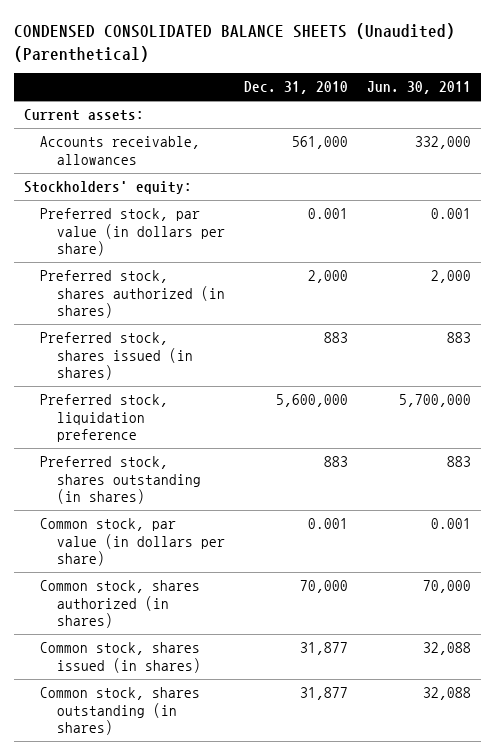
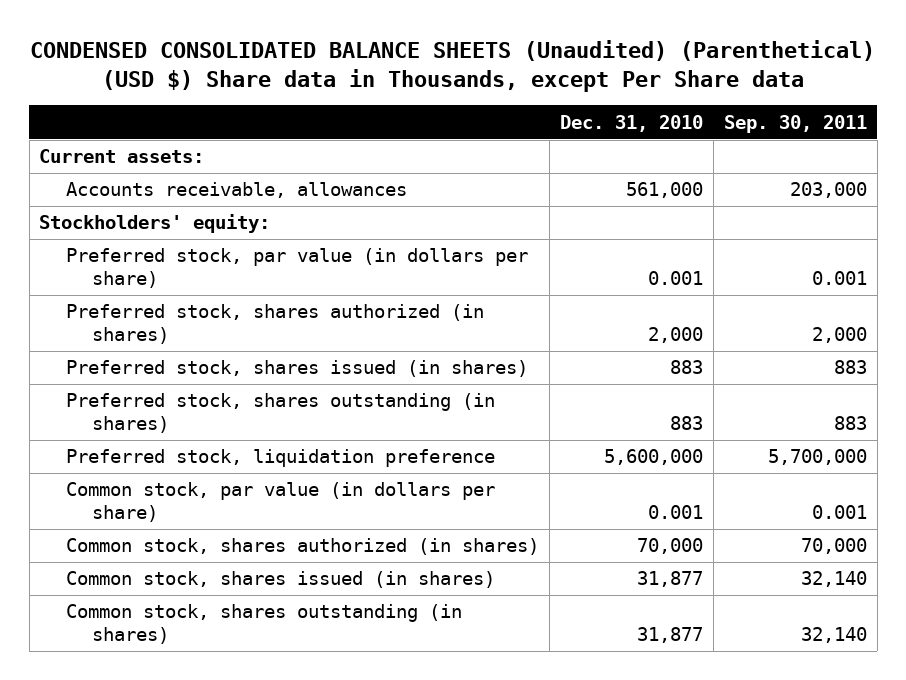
[14,23,456,62] CONDENSED CONSOLIDATED BALANCE SHEETS (Unaudited) (Parenthetical) -> [30,39,876,92] CONDENSED CONSOLIDATED BALANCE SHEETS (Unaudited) (Parenthetical) (USD $) Share data in Thousands, except Per Share data
[367,81,472,95] Jun. 30, 2011 -> none
none -> [723,114,867,133] Sep. 30, 2011
[40,394,169,443] Preferred stock, liquidation preference -> [65,449,495,468] Preferred stock, liquidation preference

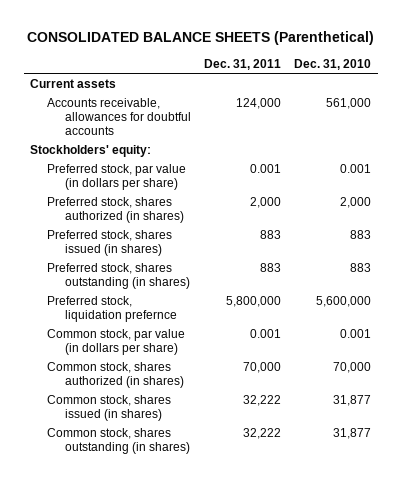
[30,39,876,92] CONDENSED CONSOLIDATED BALANCE SHEETS (Unaudited) (Parenthetical) (USD $) Share data in Thousands, except Per Share data -> [26,31,374,46] CONSOLIDATED BALANCE SHEETS (Parenthetical)
[723,114,867,133] Sep. 30, 2011 -> none
none -> [204,58,282,70] Dec. 31, 2011
[39,149,205,164] Current assets: -> [30,78,117,88] Current assets
[65,182,407,199] Accounts receivable, allowances -> [47,97,191,135] Accounts receivable, allowances for doubtful accounts
[65,449,495,468] Preferred stock, liquidation preference -> [47,295,177,322] Preferred stock, liquidation prefernce

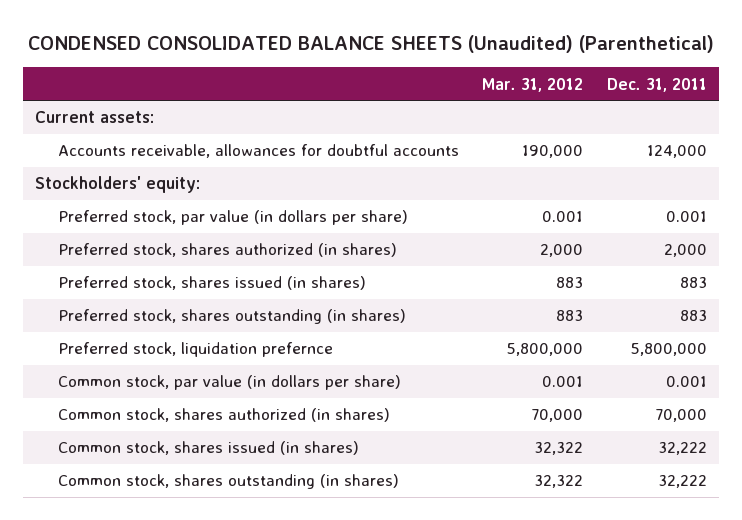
[26,31,374,46] CONSOLIDATED BALANCE SHEETS (Parenthetical) -> [27,35,714,54] CONDENSED CONSOLIDATED BALANCE SHEETS (Unaudited) (Parenthetical)
[294,58,372,70] Dec. 31, 2010 -> none
none -> [482,77,584,92] Mar. 31, 2012
[30,78,117,88] Current assets -> [35,111,155,124] Current assets:

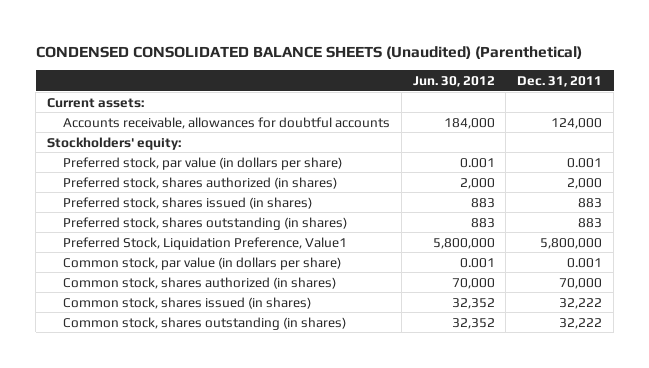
[482,77,584,92] Mar. 31, 2012 -> none
none -> [412,75,495,87] Jun. 30, 2012
[57,342,333,358] Preferred stock, liquidation prefernce -> [62,236,347,250] Preferred Stock, Liquidation Preference, Value1

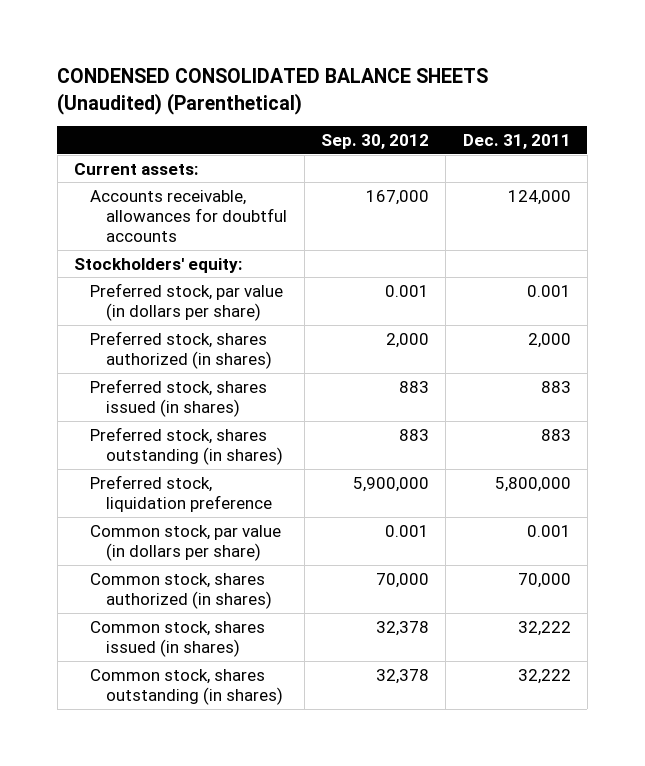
[412,75,495,87] Jun. 30, 2012 -> none
none -> [320,134,429,150] Sep. 30, 2012
[62,236,347,250] Preferred Stock, Liquidation Preference, Value1 -> [90,474,273,513] Preferred stock, liquidation preference

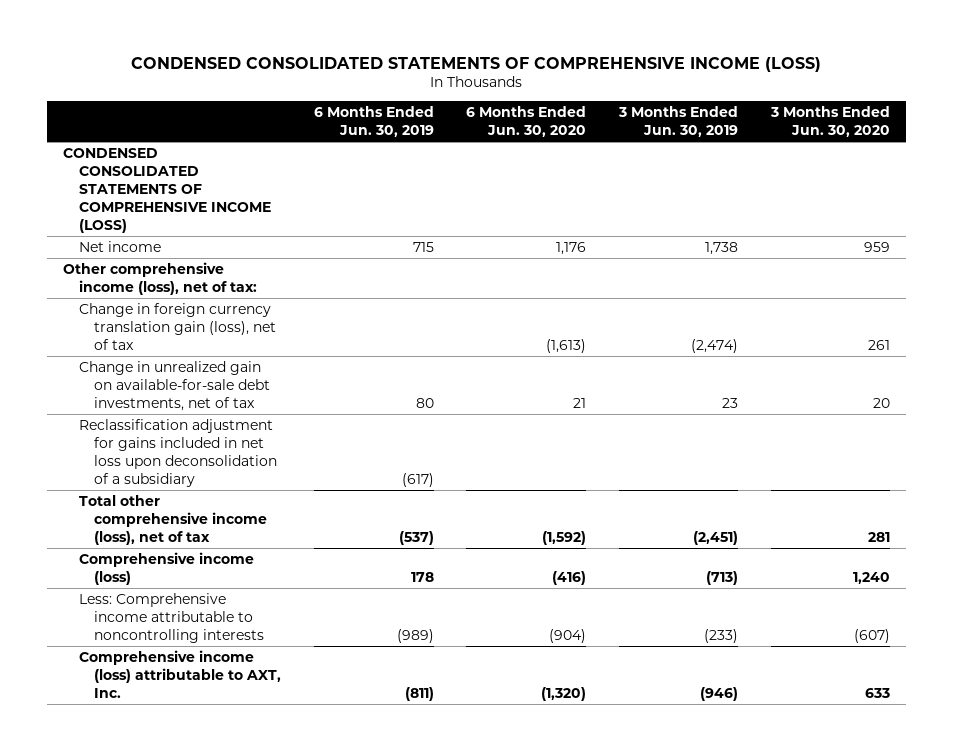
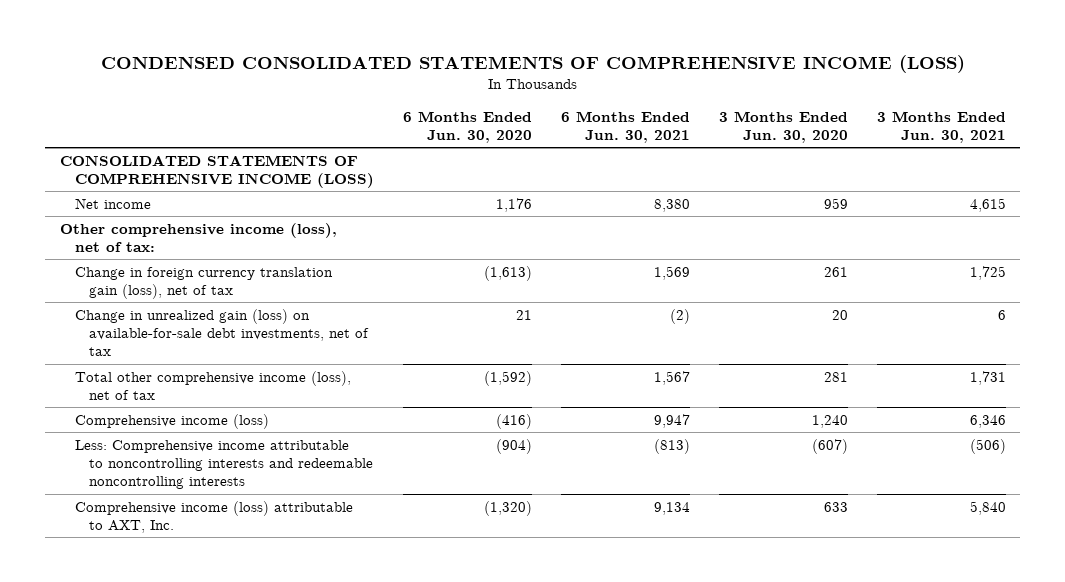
[313,106,434,138] 6 Months Ended Jun. 30, 2019 -> none
[618,106,739,138] 3 Months Ended Jun. 30, 2019 -> none
none -> [560,110,690,143] 6 Months Ended Jun. 30, 2021
none -> [876,110,1006,143] 3 Months Ended Jun. 30, 2021
[63,147,271,233] CONDENSED CONSOLIDATED STATEMENTS OF COMPREHENSIVE INCOME (LOSS) -> [59,154,374,188] CONSOLIDATED STATEMENTS OF COMPREHENSIVE INCOME (LOSS)
[78,418,278,487] Reclassification adjustment for gains included in net loss upon deconsolidation of a subsidiary -> none
[78,360,271,411] Change in unrealized gain on available-for-sale debt investments, net of tax -> [74,308,370,357] Change in unrealized gain (loss) on available-for-sale debt investments, net of tax
[78,592,265,643] Less: Comprehensive income attributable to noncontrolling interests -> [74,439,374,490] Less: Comprehensive income attributable to noncontrolling interests and redeemable noncontrolling interests

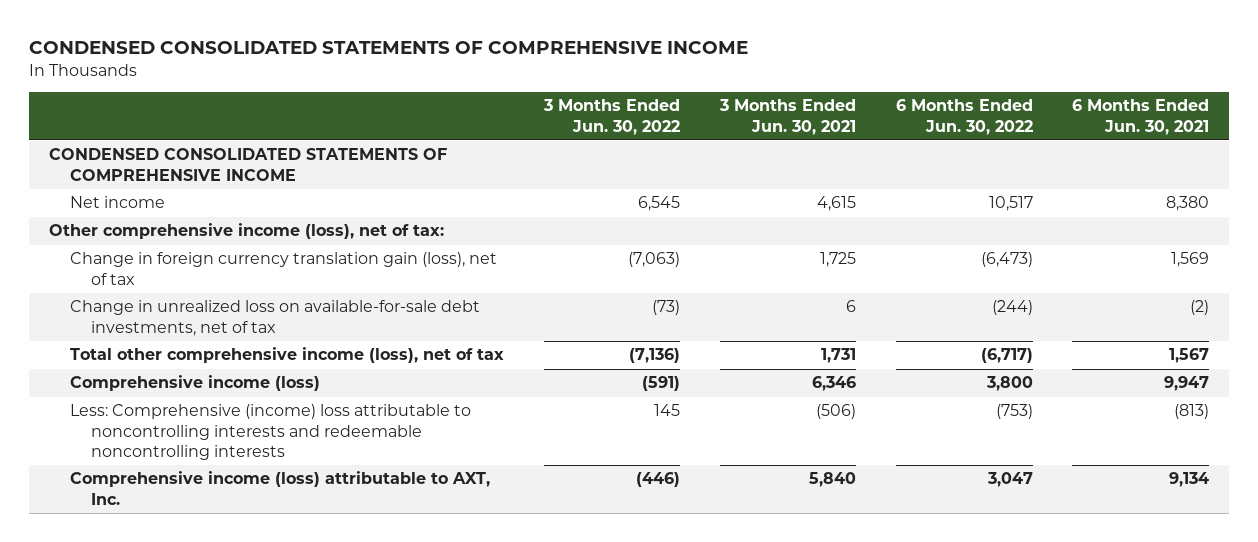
[100,54,965,73] CONDENSED CONSOLIDATED STATEMENTS OF COMPREHENSIVE INCOME (LOSS) -> [28,40,748,54] CONDENSED CONSOLIDATED STATEMENTS OF COMPREHENSIVE INCOME
[402,110,532,143] 6 Months Ended Jun. 30, 2020 -> none
[718,110,848,143] 3 Months Ended Jun. 30, 2020 -> none
none -> [542,99,680,135] 3 Months Ended Jun. 30, 2022
none -> [895,99,1033,135] 6 Months Ended Jun. 30, 2022
[59,154,374,188] CONSOLIDATED STATEMENTS OF COMPREHENSIVE INCOME (LOSS) -> [48,148,447,181] CONDENSED CONSOLIDATED STATEMENTS OF COMPREHENSIVE INCOME
[74,308,370,357] Change in unrealized gain (loss) on available-for-sale debt investments, net of tax -> [70,300,481,336] Change in unrealized loss on available-for-sale debt investments, net of tax
[74,439,374,490] Less: Comprehensive income attributable to noncontrolling interests and redeemable noncontrolling interests -> [70,404,472,461] Less: Comprehensive (income) loss attributable to noncontrolling interests and redeemable noncontrolling interests

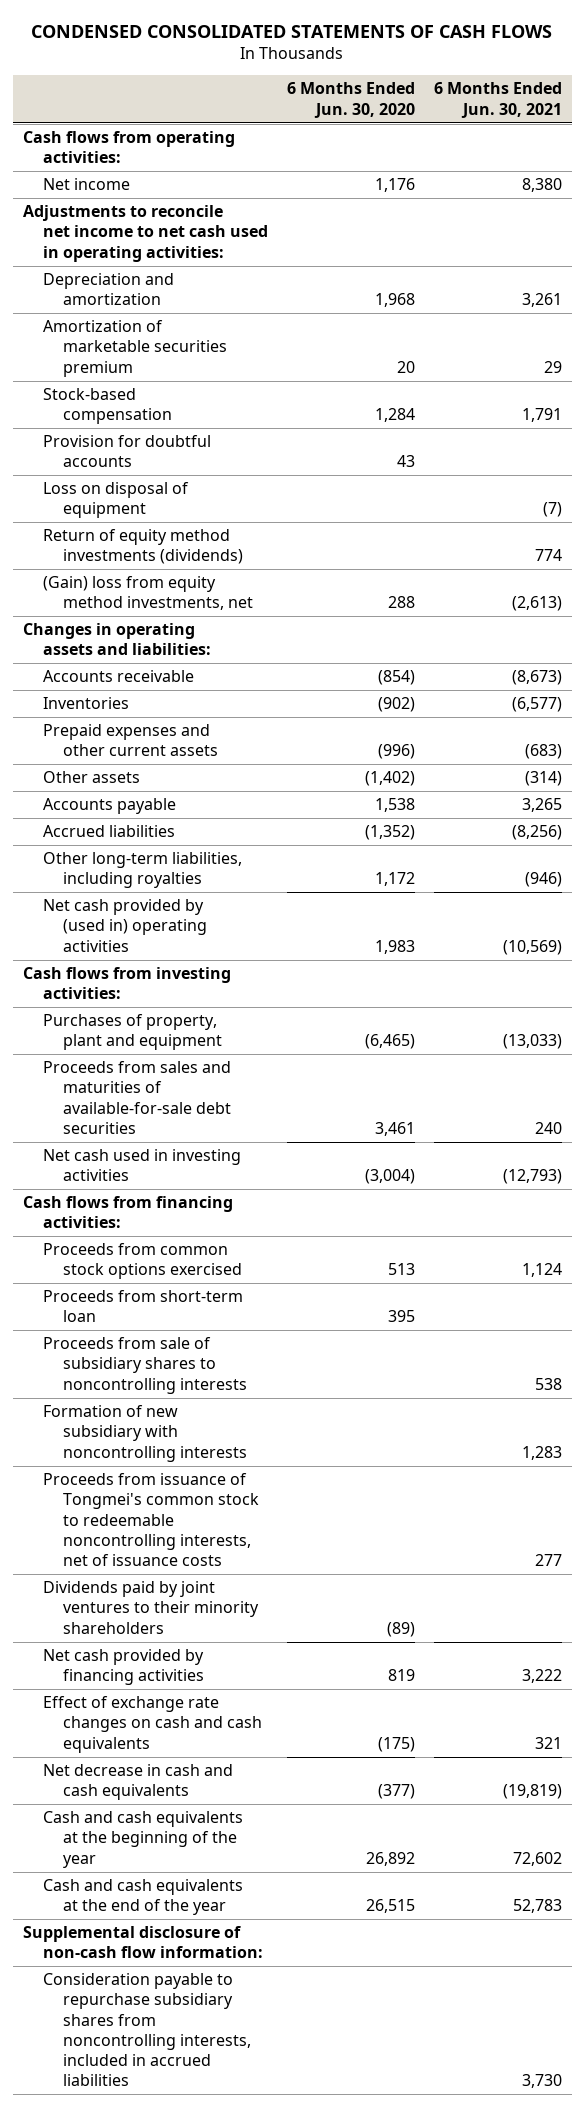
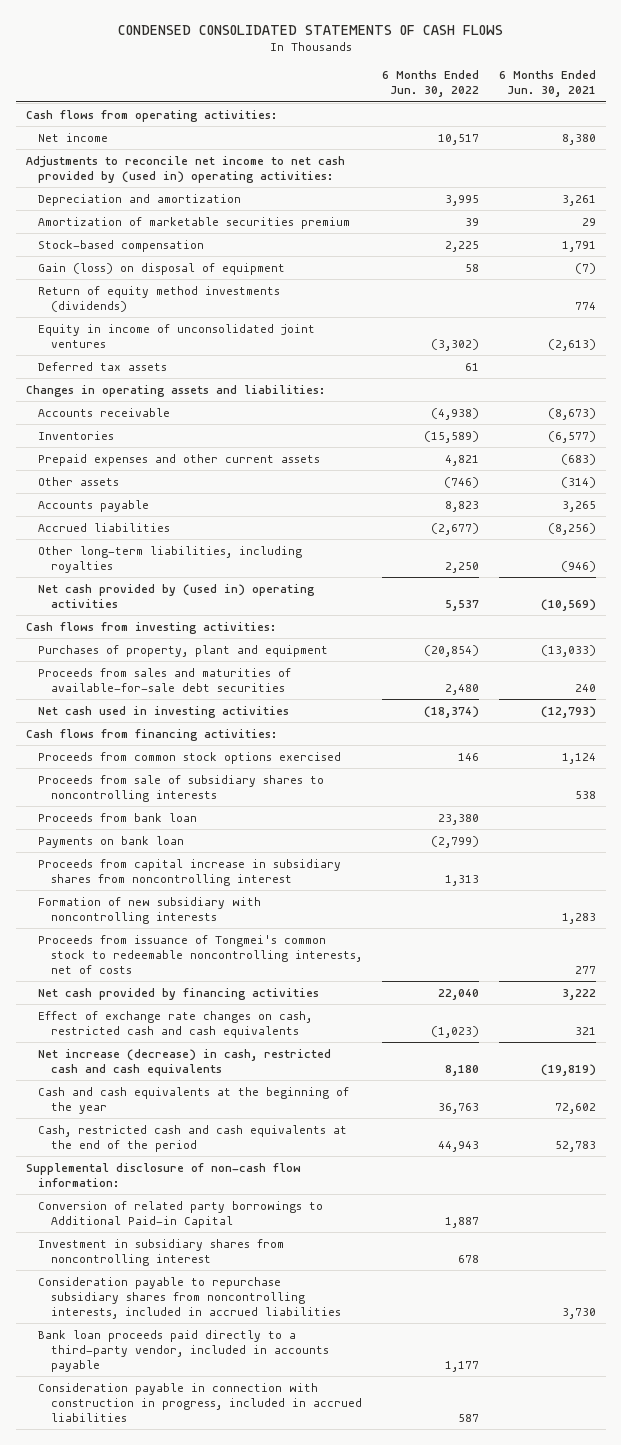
[287,82,416,118] 6 Months Ended Jun. 30, 2020 -> none
none -> [381,70,479,98] 6 Months Ended Jun. 30, 2022
[22,205,269,262] Adjustments to reconcile net income to net cash used in operating activities: -> [25,155,345,183] Adjustments to reconcile net income to net cash provided by (used in) operating activities:
[43,435,212,468] Provision for doubtful accounts -> none
[43,482,190,519] Loss on disposal of equipment -> [38,262,286,275] Gain (loss) on disposal of equipment
[43,576,254,611] (Gain) loss from equity method investments, net -> [38,323,316,348] Equity in income of unconsolidated joint ventures
none -> [38,361,168,371] Deferred tax assets
[43,1290,244,1323] Proceeds from short-term loan -> none
none -> [38,812,198,822] Proceeds from bank loan
none -> [38,835,185,848] Payments on bank loan
none -> [38,858,342,886] Proceeds from capital increase in subsidiary shares from noncontrolling interest
[43,1581,260,1634] Dividends paid by joint ventures to their minority shareholders -> none
[43,1473,260,1566] Proceeds from issuance of Tongmei's common stock to redeemable noncontrolling interests, net of issuance costs -> [38,934,363,975] Proceeds from issuance of Tongmei's common stock to redeemable noncontrolling interests, net of costs
[43,1696,263,1753] Effect of exchange rate changes on cash and cash equivalents -> [38,1010,313,1038] Effect of exchange rate changes on cash, restricted cash and cash equivalents
[43,1764,234,1801] Net decrease in cash and cash equivalents -> [38,1048,332,1076] Net increase (decrease) in cash, restricted cash and cash equivalents
[43,1879,244,1916] Cash and cash equivalents at the end of the year -> [38,1124,348,1152] Cash, restricted cash and cash equivalents at the end of the period
none -> [38,1200,324,1228] Conversion of related party borrowings to Additional Paid-in Capital
none -> [38,1238,285,1266] Investment in subsidiary shares from noncontrolling interest
none -> [38,1329,330,1373] Bank loan proceeds paid directly to a third-party vendor, included in accounts payable
none -> [38,1382,363,1423] Consideration payable in connection with construction in progress, included in accrued liabilities

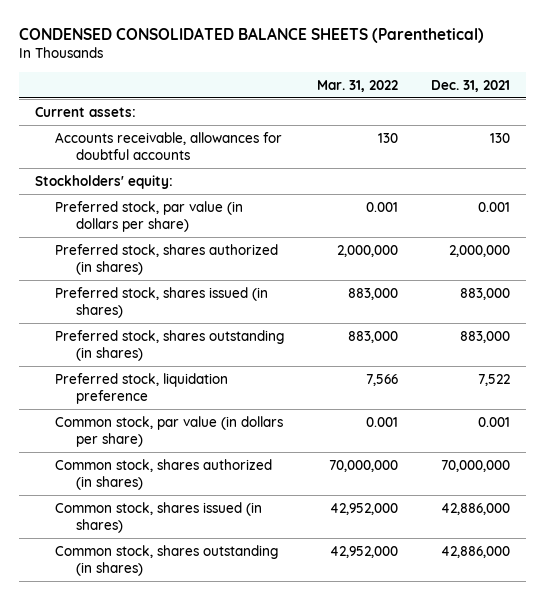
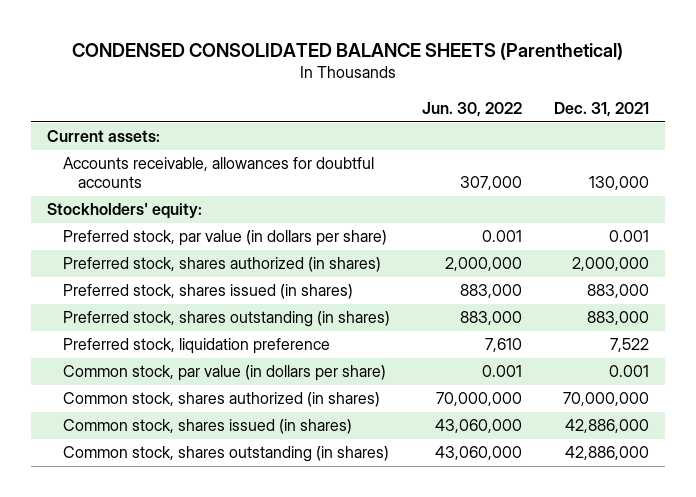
[317,79,399,92] Mar. 31, 2022 -> none
none -> [421,102,522,118] Jun. 30, 2022
[489,132,510,143] 130 -> [588,176,649,191] 130,000

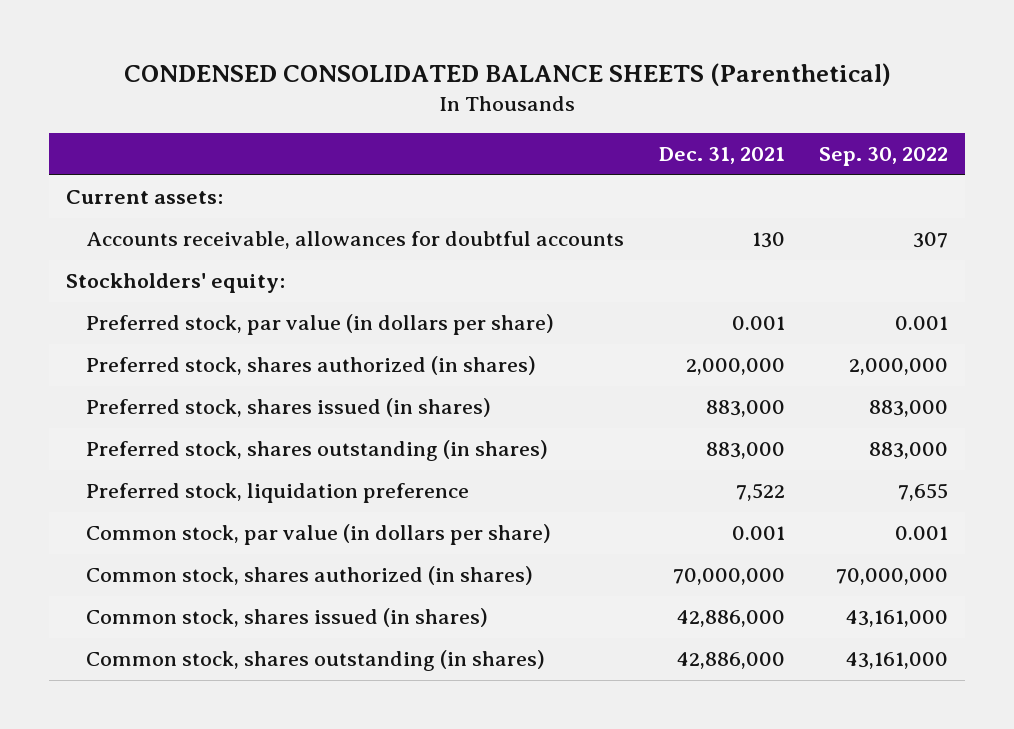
[421,102,522,118] Jun. 30, 2022 -> none
none -> [818,147,948,167] Sep. 30, 2022
[588,176,649,191] 130,000 -> [751,232,785,249] 130

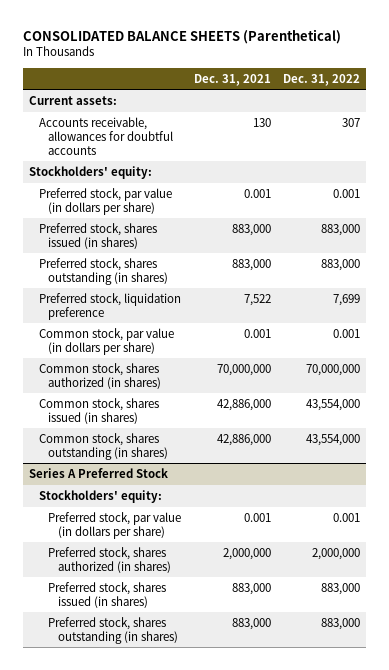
[123,63,891,87] CONDENSED CONSOLIDATED BALANCE SHEETS (Parenthetical) -> [23,28,342,44] CONSOLIDATED BALANCE SHEETS (Parenthetical)
[818,147,948,167] Sep. 30, 2022 -> none
none -> [282,73,360,86] Dec. 31, 2022
[86,356,537,376] Preferred stock, shares authorized (in shares) -> none
none -> [29,467,169,478] Series A Preferred Stock
none -> [38,489,162,503] Stockholders' equity:
none -> [48,511,182,539] Preferred stock, par value (in dollars per share)
none -> [48,546,171,573] Preferred stock, shares authorized (in shares)
none -> [48,581,167,608] Preferred stock, shares issued (in shares)
none -> [48,616,178,644] Preferred stock, shares outstanding (in shares)

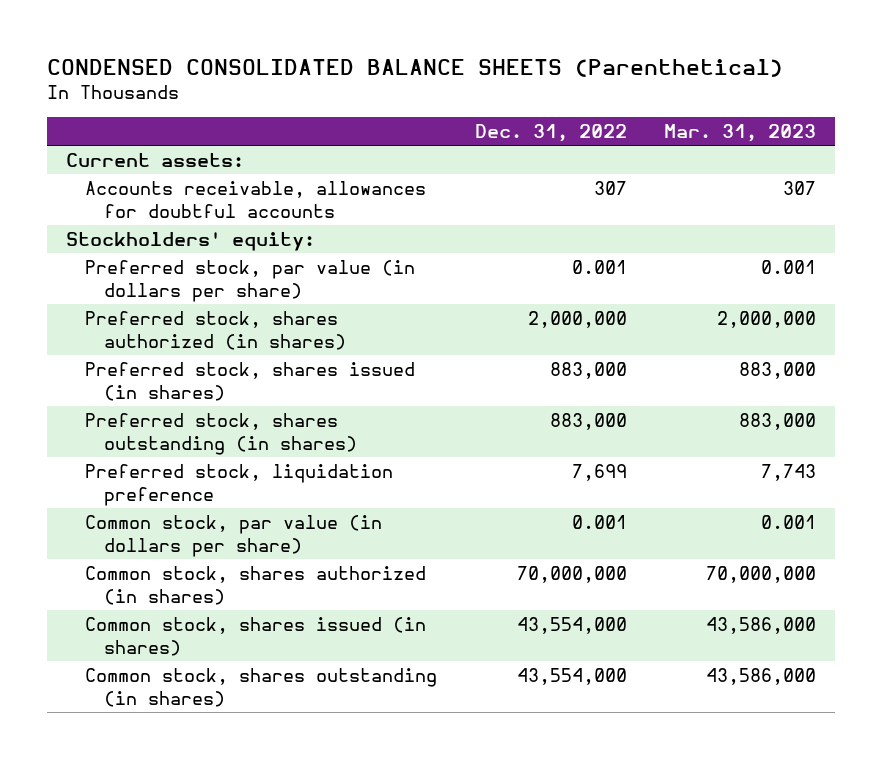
[23,28,342,44] CONSOLIDATED BALANCE SHEETS (Parenthetical) -> [47,59,784,78] CONDENSED CONSOLIDATED BALANCE SHEETS (Parenthetical)
[193,73,271,86] Dec. 31, 2021 -> none
none -> [664,123,817,142] Mar. 31, 2023
none -> [85,310,347,350] Preferred stock, shares authorized (in shares)
[29,467,169,478] Series A Preferred Stock -> none
[38,489,162,503] Stockholders' equity: -> none
[48,511,182,539] Preferred stock, par value (in dollars per share) -> none
[48,546,171,573] Preferred stock, shares authorized (in shares) -> none
[48,581,167,608] Preferred stock, shares issued (in shares) -> none
[48,616,178,644] Preferred stock, shares outstanding (in shares) -> none

